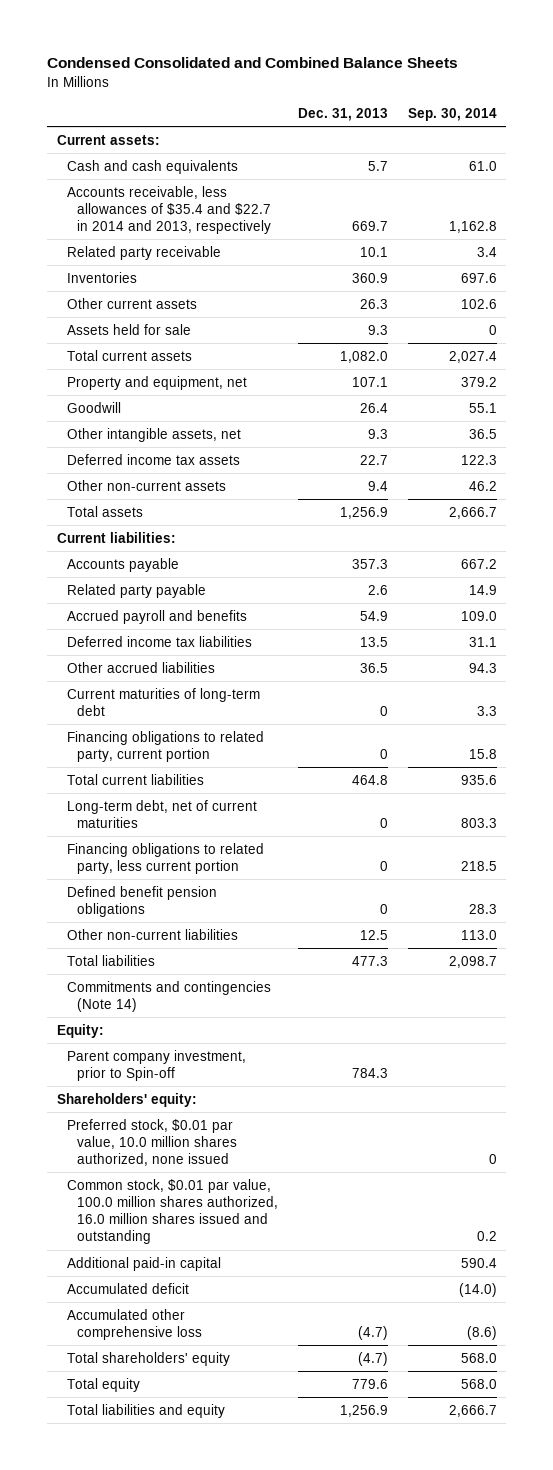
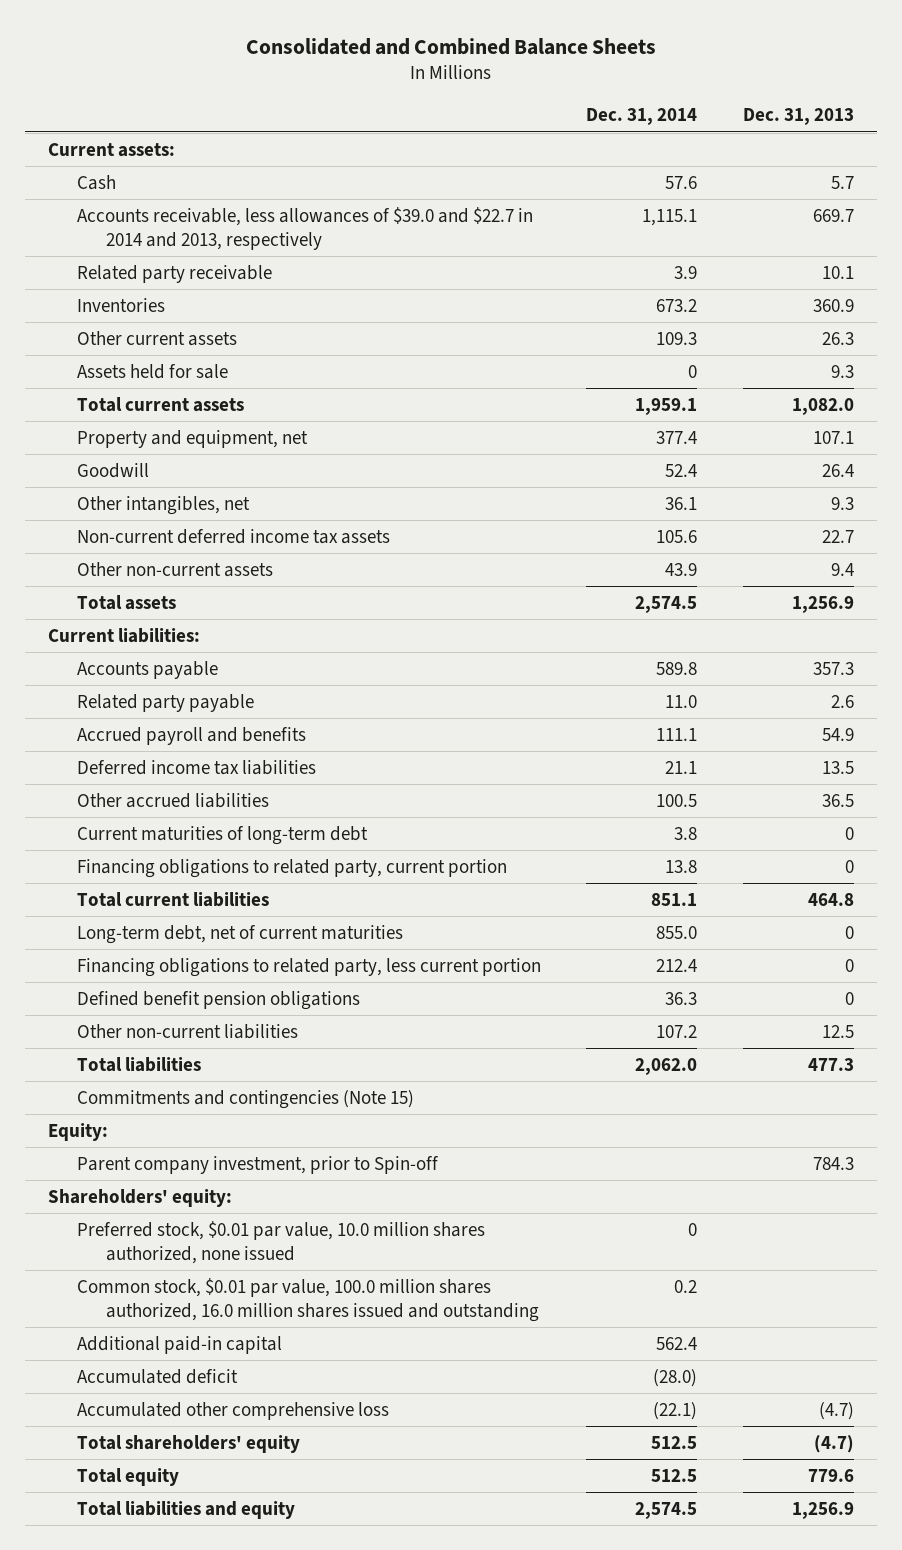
[46,57,458,69] Condensed Consolidated and Combined Balance Sheets -> [245,37,656,55] Consolidated and Combined Balance Sheets
[407,107,497,121] Sep. 30, 2014 -> none
none -> [586,108,698,126] Dec. 31, 2014
[66,159,238,174] Cash and cash equivalents -> [76,174,116,190] Cash
[66,185,272,235] Accounts receivable, less allowances of $35.4 and $22.7 in 2014 and 2013, respectively -> [76,206,533,250] Accounts receivable, less allowances of $39.0 and $22.7 in 2014 and 2013, respectively
[66,427,241,442] Other intangible assets, net -> [76,495,250,515] Other intangibles, net
[66,453,240,465] Deferred income tax assets -> [76,528,390,544] Non-current deferred income tax assets
[66,980,271,1012] Commitments and contingencies (Note 14) -> [76,1089,414,1109] Commitments and contingencies (Note 15)

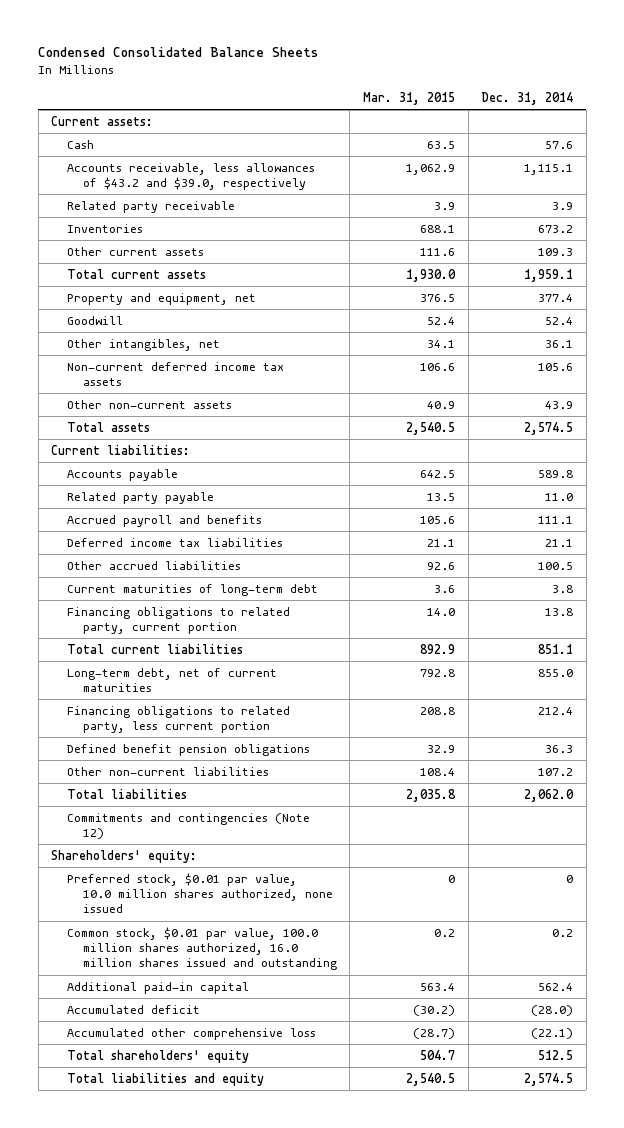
[245,37,656,55] Consolidated and Combined Balance Sheets -> [38,47,319,58] Condensed Consolidated Balance Sheets
[743,108,855,126] Dec. 31, 2013 -> none
none -> [362,91,455,105] Mar. 31, 2015
[76,206,533,250] Accounts receivable, less allowances of $39.0 and $22.7 in 2014 and 2013, respectively -> [66,162,315,191] Accounts receivable, less allowances of $43.2 and $39.0, respectively
[76,363,228,379] Assets held for sale -> none
[47,1122,108,1141] Equity: -> none
[76,1155,439,1174] Parent company investment, prior to Spin-off -> none
[76,1089,414,1109] Commitments and contingencies (Note 15) -> [66,812,310,840] Commitments and contingencies (Note 12)
[76,1467,179,1486] Total equity -> none

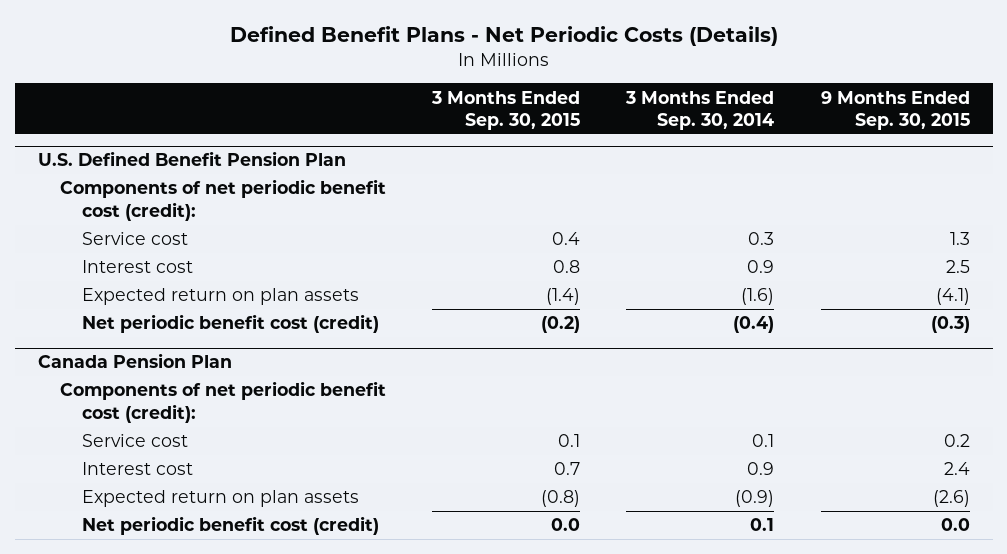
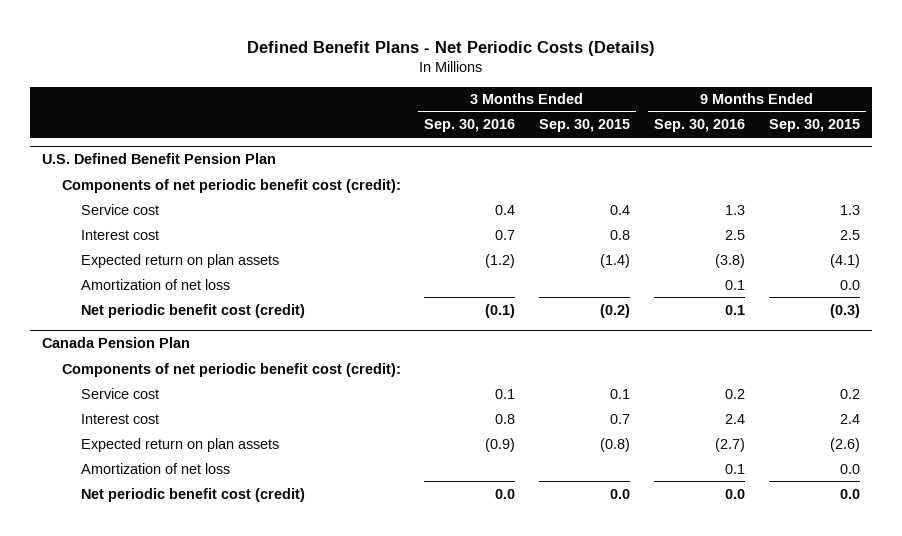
[625,90,775,131] 3 Months Ended Sep. 30, 2014 -> none
none -> [424,119,516,133] Sep. 30, 2016
none -> [653,119,745,133] Sep. 30, 2016
none -> [80,278,230,290] Amortization of net loss
none -> [80,462,230,474] Amortization of net loss

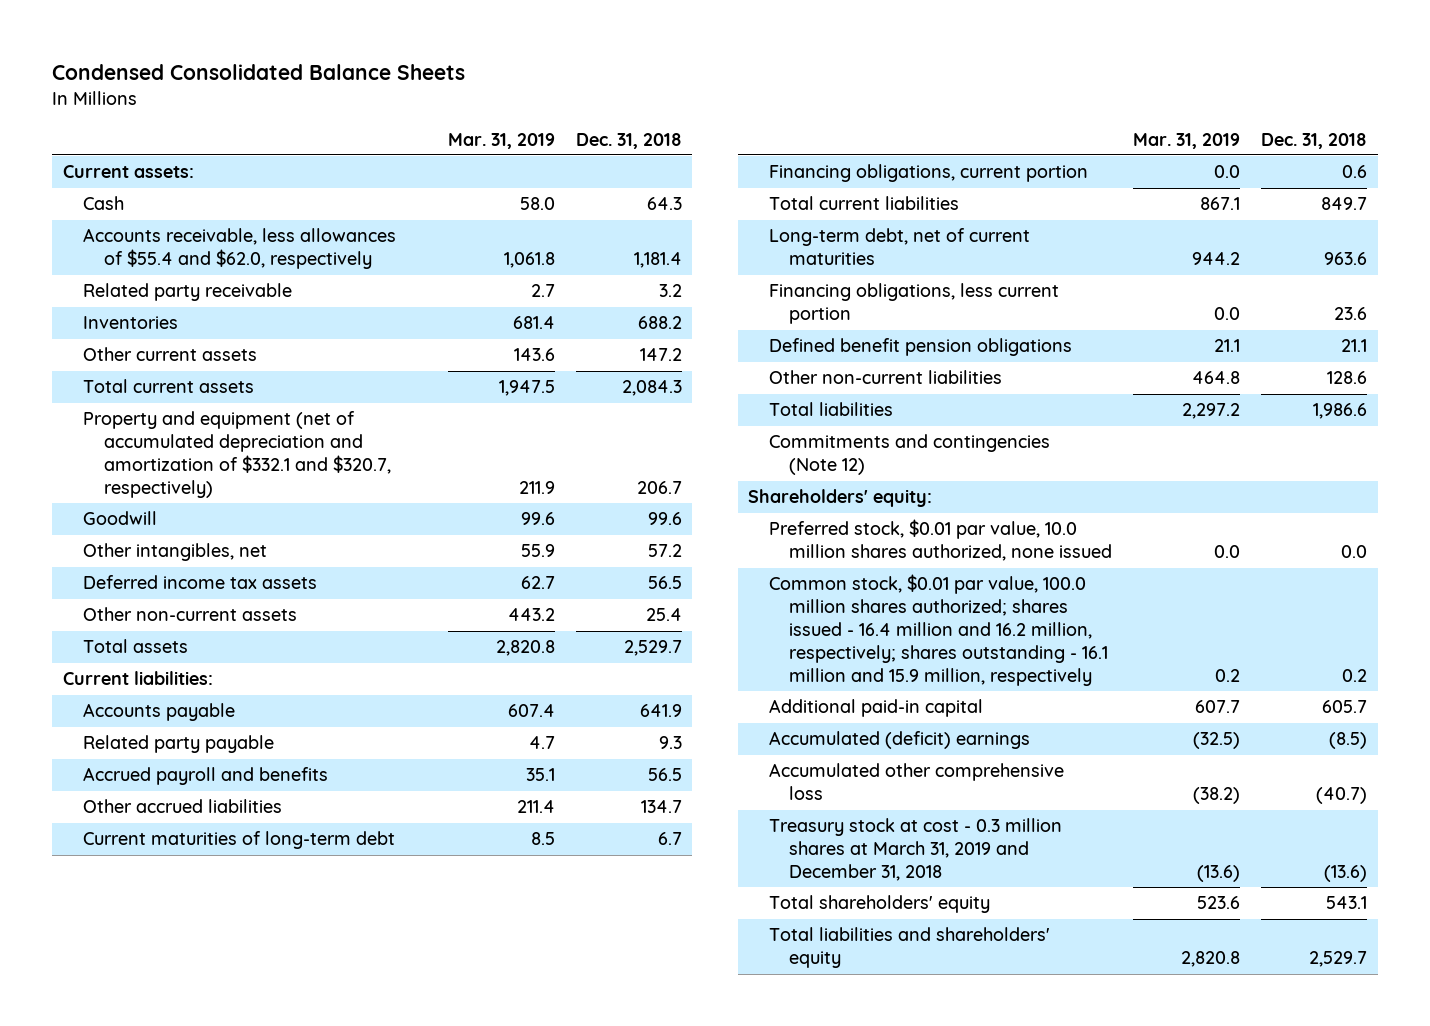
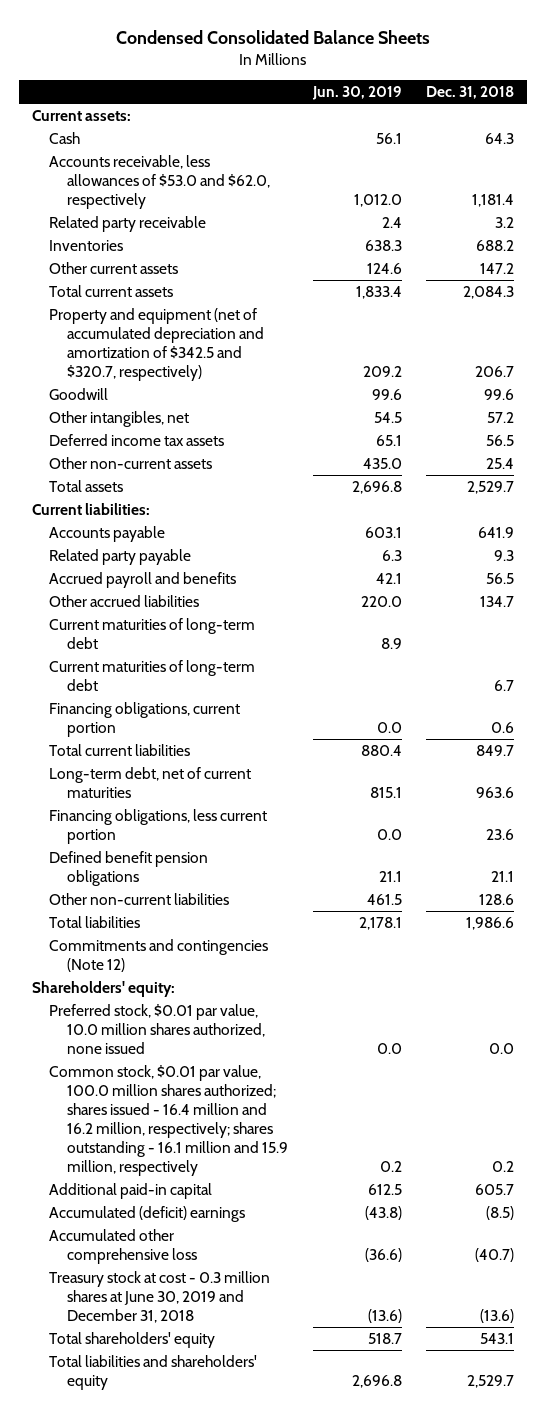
[447,132,555,149] Mar. 31, 2019 -> none
none -> [311,86,402,101] Jun. 30, 2019
[83,228,397,270] Accounts receivable, less allowances of $55.4 and $62.0, respectively -> [49,154,270,210] Accounts receivable, less allowances of $53.0 and $62.0, respectively
[83,411,391,498] Property and equipment (net of accumulated depreciation and amortization of $332.1 and $320.7, respectively) -> [49,307,264,382] Property and equipment (net of accumulated depreciation and amortization of $342.5 and $320.7, respectively)
none -> [49,617,256,649] Current maturities of long-term debt
[768,818,1062,882] Treasury stock at cost - 0.3 million shares at March 31, 2019 and December 31, 2018 -> [49,1270,271,1324] Treasury stock at cost - 0.3 million shares at June 30, 2019 and December 31, 2018

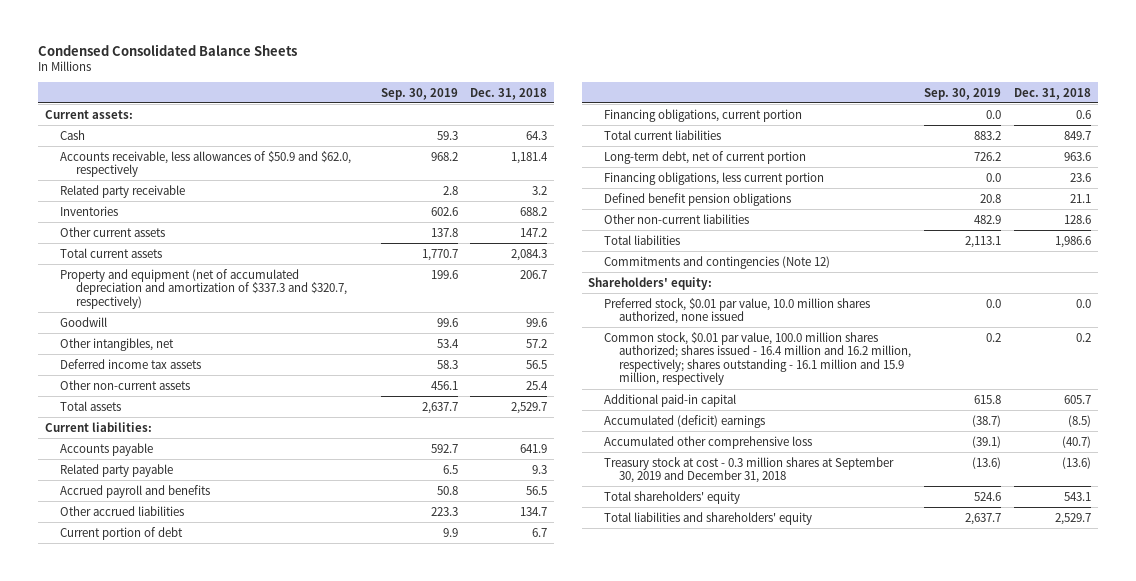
[311,86,402,101] Jun. 30, 2019 -> none
none -> [380,87,458,100] Sep. 30, 2019
[49,154,270,210] Accounts receivable, less allowances of $53.0 and $62.0, respectively -> [60,150,352,178] Accounts receivable, less allowances of $50.9 and $62.0, respectively
[49,307,264,382] Property and equipment (net of accumulated depreciation and amortization of $342.5 and $320.7, respectively) -> [60,268,347,309] Property and equipment (net of accumulated depreciation and amortization of $337.3 and $320.7, respectively)
[49,617,256,649] Current maturities of long-term debt -> none
[49,659,256,691] Current maturities of long-term debt -> none
none -> [60,526,184,540] Current portion of debt
[49,766,252,798] Long-term debt, net of current maturities -> [603,150,806,164] Long-term debt, net of current portion
[49,1270,271,1324] Treasury stock at cost - 0.3 million shares at June 30, 2019 and December 31, 2018 -> [603,456,894,484] Treasury stock at cost - 0.3 million shares at September 30, 2019 and December 31, 2018

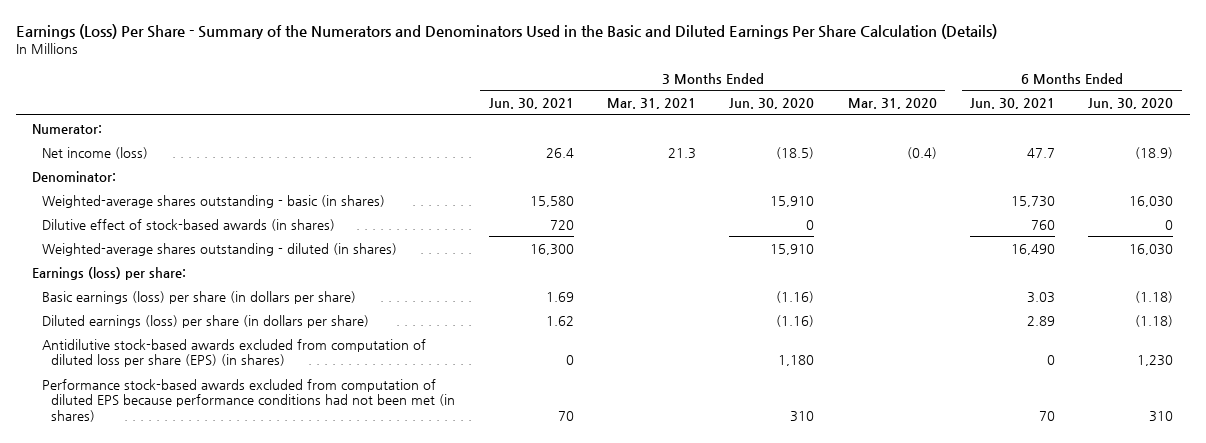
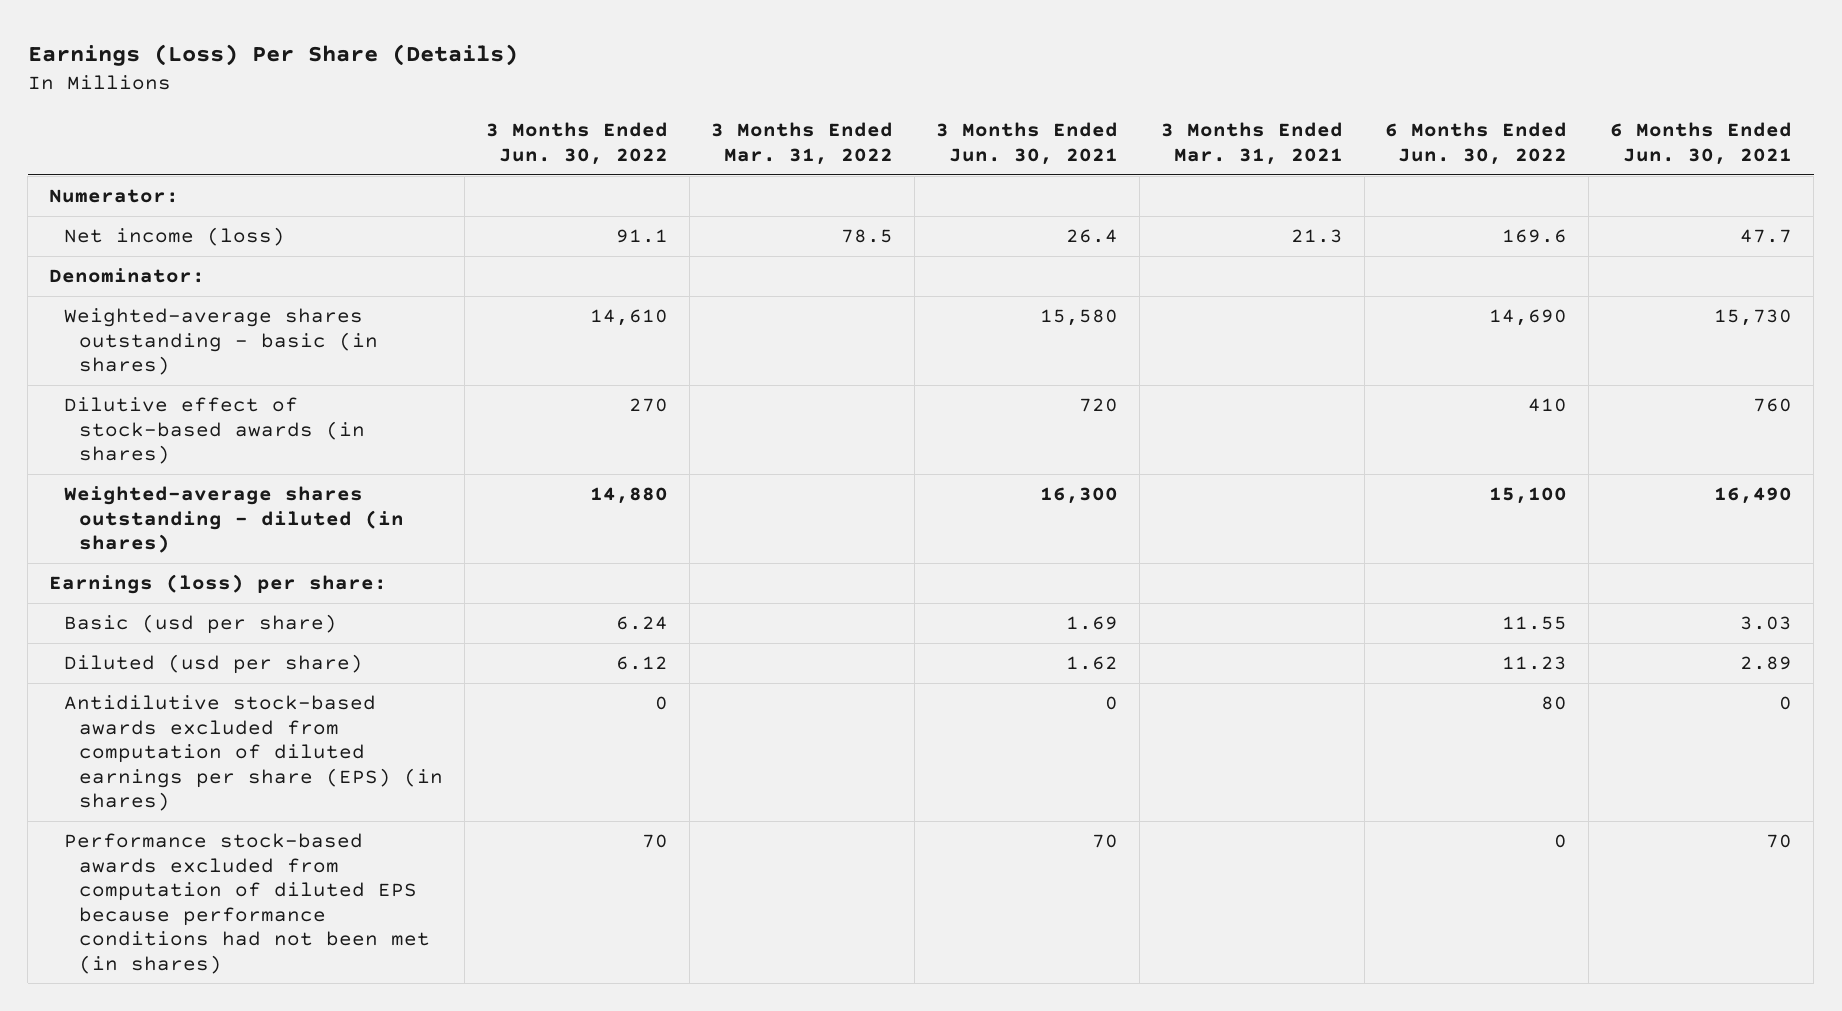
[15,23,997,39] Earnings (Loss) Per Share - Summary of the Numerators and Denominators Used in the Basic and Diluted Earnings Per Share Calculation (Details) -> [27,43,518,66] Earnings (Loss) Per Share (Details)
[729,98,815,110] Jun. 30, 2020 -> none
[847,98,937,110] Mar. 31, 2020 -> none
[1088,98,1174,110] Jun. 30, 2020 -> none
none -> [486,122,669,165] 3 Months Ended Jun. 30, 2022
none -> [710,122,893,165] 3 Months Ended Mar. 31, 2022
none -> [1385,122,1568,165] 6 Months Ended Jun. 30, 2022
[41,290,356,304] Basic earnings (loss) per share (in dollars per share) -> [64,614,338,635] Basic (usd per share)
[41,314,369,328] Diluted earnings (loss) per share (in dollars per share) -> [64,654,364,675] Diluted (usd per share)
[41,338,426,368] Antidilutive stock-based awards excluded from computation of diluted loss per share (EPS) (in shares) -> [64,695,444,812] Antidilutive stock-based awards excluded from computation of diluted earnings per share (EPS) (in shares)

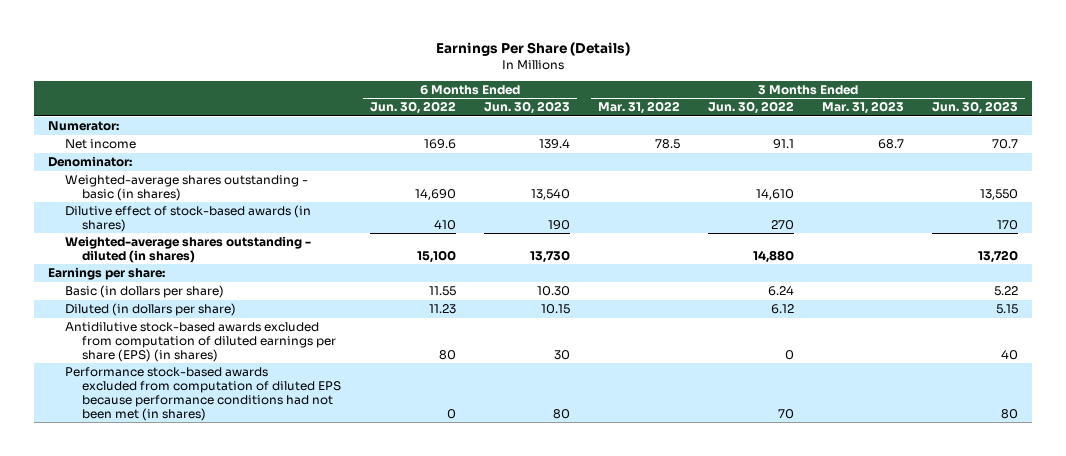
[27,43,518,66] Earnings (Loss) Per Share (Details) -> [436,41,631,56] Earnings Per Share (Details)
[935,122,1118,165] 3 Months Ended Jun. 30, 2021 -> none
[1160,122,1343,165] 3 Months Ended Mar. 31, 2021 -> none
[1610,122,1793,165] 6 Months Ended Jun. 30, 2021 -> none
none -> [483,101,570,115] Jun. 30, 2023
none -> [821,101,904,115] Mar. 31, 2023
none -> [931,101,1018,115] Jun. 30, 2023
[64,227,286,247] Net income (loss) -> [65,139,137,150] Net income
[49,574,388,595] Earnings (loss) per share: -> [48,267,166,281] Earnings per share:
[64,614,338,635] Basic (usd per share) -> [65,285,225,299] Basic (in dollars per share)
[64,654,364,675] Diluted (usd per share) -> [65,303,237,317] Diluted (in dollars per share)

